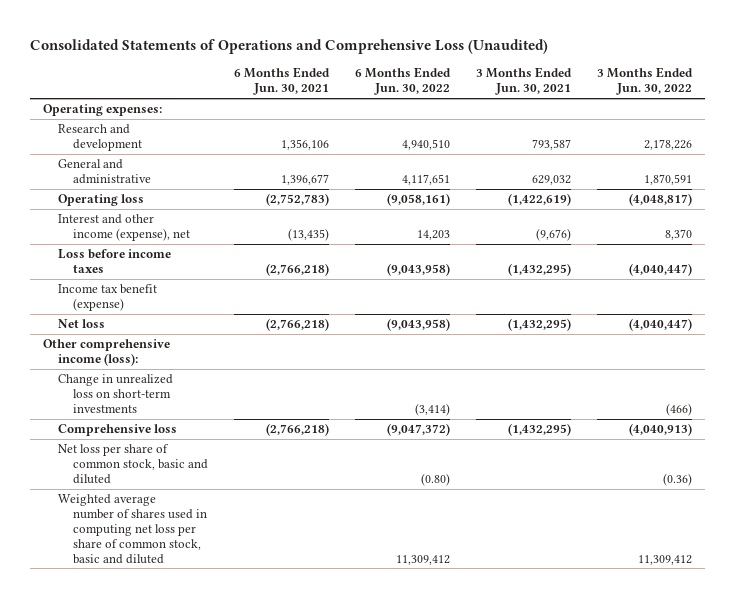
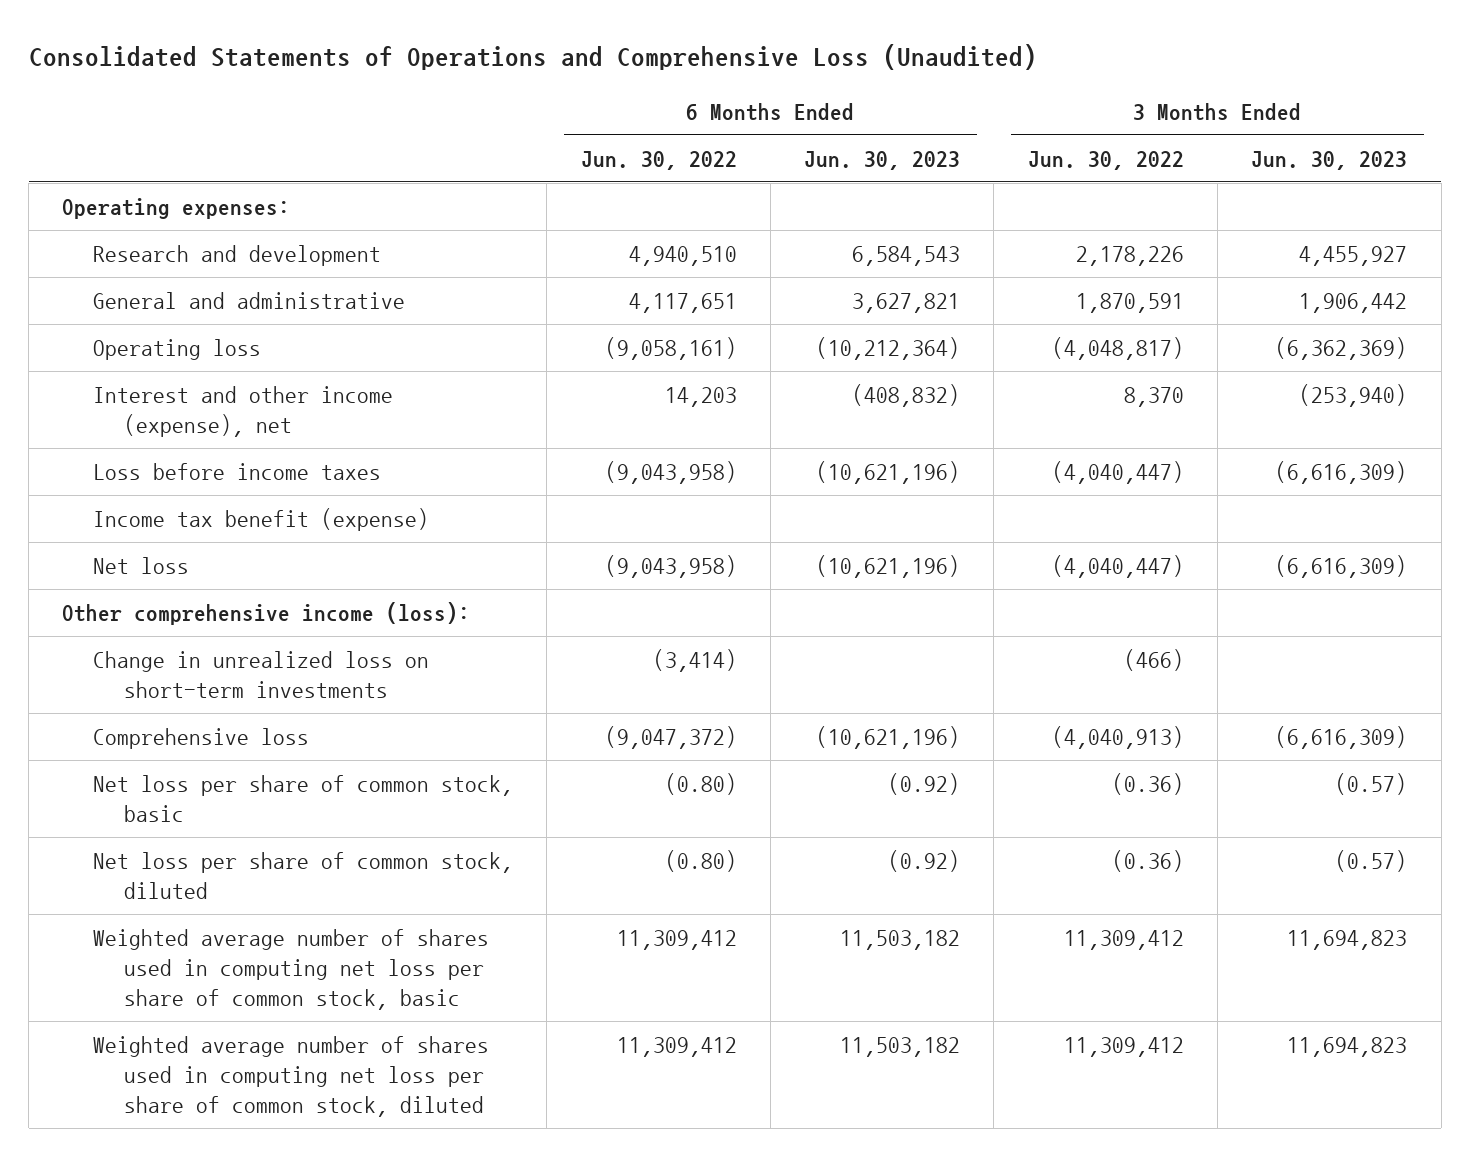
[234,67,331,96] 6 Months Ended Jun. 30, 2021 -> none
[475,67,572,96] 3 Months Ended Jun. 30, 2021 -> none
none -> [804,150,961,170] Jun. 30, 2023
none -> [1251,150,1408,170] Jun. 30, 2023
[58,444,209,484] Net loss per share of common stock, basic and diluted -> [93,774,514,823] Net loss per share of common stock, basic
none -> [93,851,514,900] Net loss per share of common stock, diluted
[58,494,208,564] Weighted average number of shares used in computing net loss per share of common stock, basic and diluted -> [93,928,490,1011] Weighted average number of shares used in computing net loss per share of common stock, basic
none -> [93,1035,490,1118] Weighted average number of shares used in computing net loss per share of common stock, diluted

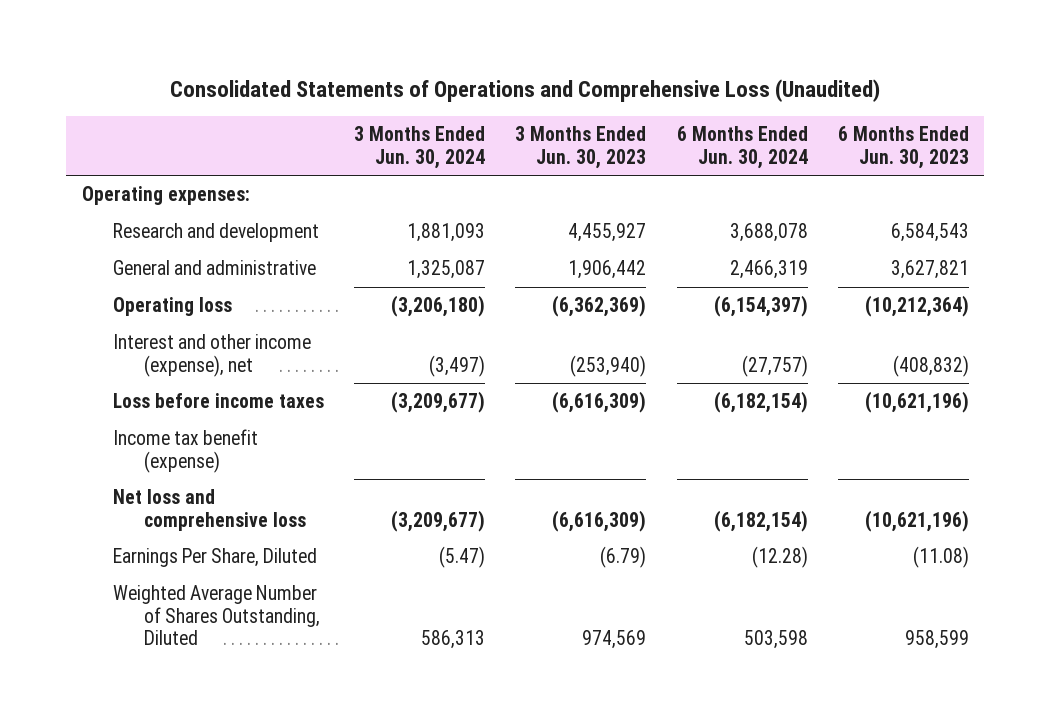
[580,150,737,170] Jun. 30, 2022 -> none
[1027,150,1184,170] Jun. 30, 2022 -> none
none -> [353,126,485,169] 3 Months Ended Jun. 30, 2024
none -> [676,126,808,169] 6 Months Ended Jun. 30, 2024
[62,601,471,625] Other comprehensive income (loss): -> none
[93,650,430,699] Change in unrealized loss on short-term investments -> none
[93,727,310,749] Comprehensive loss -> none
[93,774,514,823] Net loss per share of common stock, basic -> none
[93,928,490,1011] Weighted average number of shares used in computing net loss per share of common stock, basic -> none
[93,556,190,574] Net loss -> [112,489,306,531] Net loss and comprehensive loss
[93,851,514,900] Net loss per share of common stock, diluted -> [112,548,317,568] Earnings Per Share, Diluted
[888,849,961,872] (0.92) -> [913,546,970,569] (11.08)
[1335,849,1408,872] (0.57) -> [600,546,647,569] (6.79)
[93,1035,490,1118] Weighted average number of shares used in computing net loss per share of common stock, diluted -> [112,585,320,646] Weighted Average Number of Shares Outstanding, Diluted
[840,1036,961,1057] 11,503,182 -> [905,630,970,650] 958,599
[1287,1036,1408,1057] 11,694,823 -> [582,630,647,650] 974,569

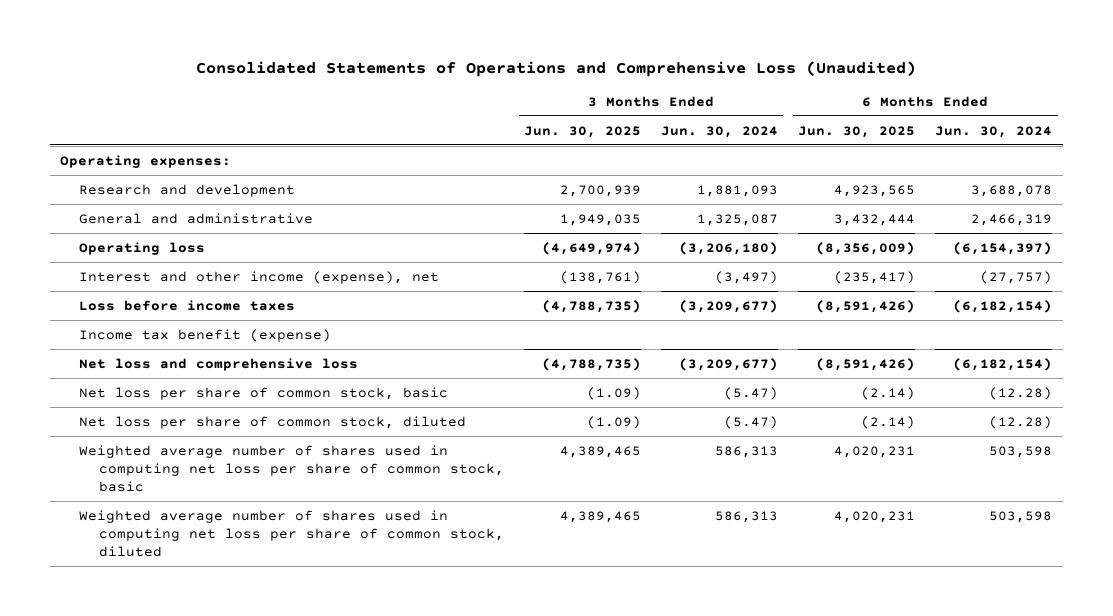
[515,126,647,169] 3 Months Ended Jun. 30, 2023 -> none
[838,126,970,169] 6 Months Ended Jun. 30, 2023 -> none
none -> [523,125,641,138] Jun. 30, 2025
none -> [798,125,916,138] Jun. 30, 2025
none -> [79,386,449,400] Net loss per share of common stock, basic
[112,548,317,568] Earnings Per Share, Diluted -> [79,415,467,429] Net loss per share of common stock, diluted
none -> [79,444,504,492] Weighted average number of shares used in computing net loss per share of common stock, basic
[112,585,320,646] Weighted Average Number of Shares Outstanding, Diluted -> [79,509,504,557] Weighted average number of shares used in computing net loss per share of common stock, diluted

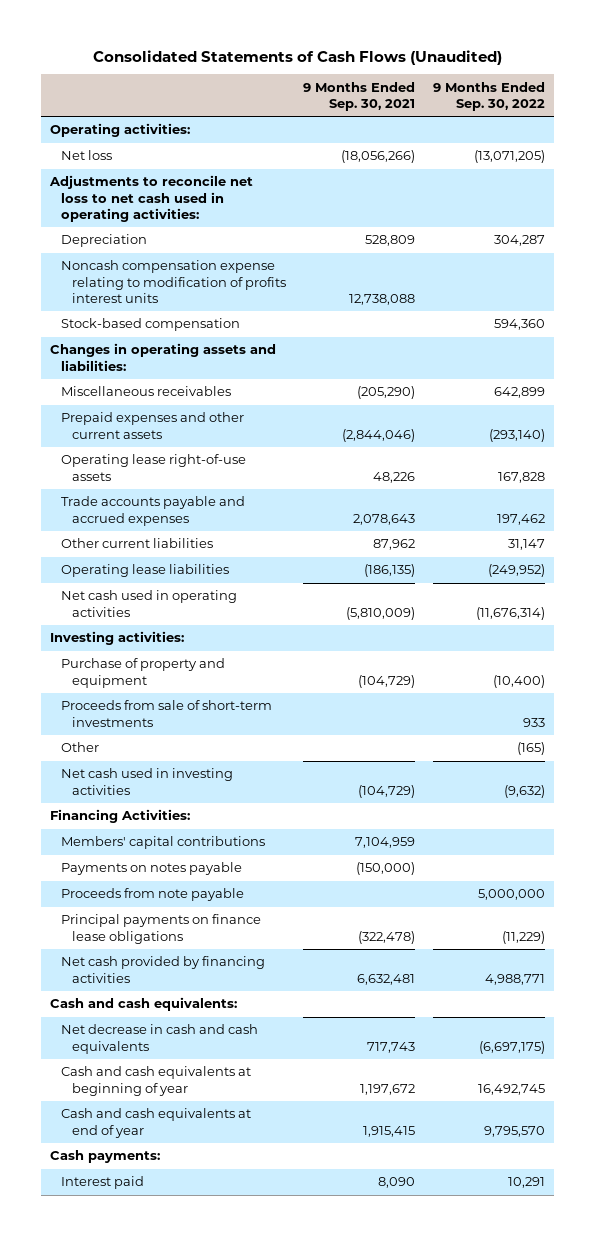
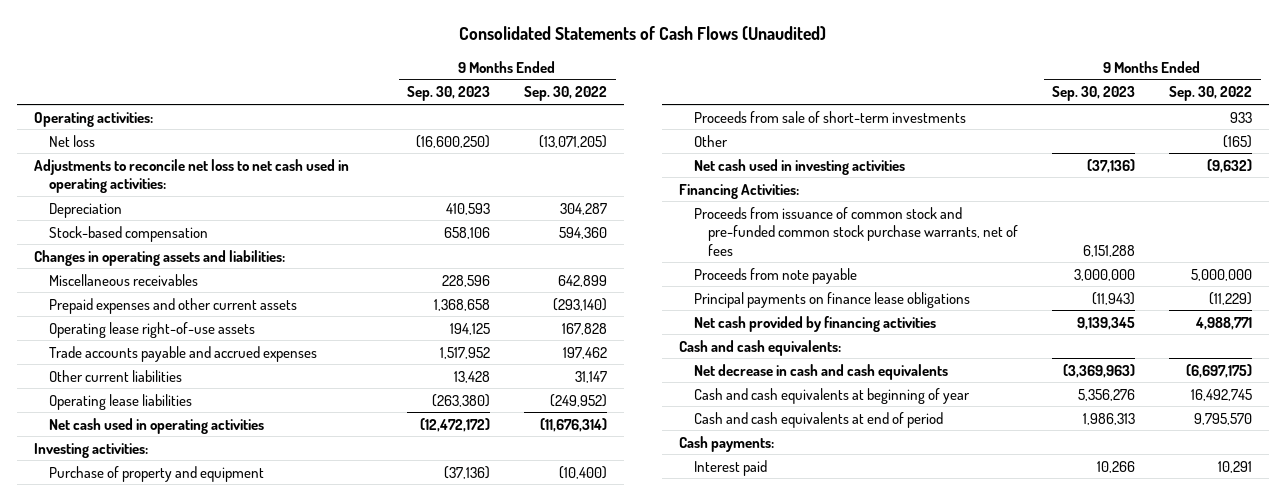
[303,81,416,112] 9 Months Ended Sep. 30, 2021 -> none
none -> [407,86,491,102] Sep. 30, 2023
[61,260,286,303] Noncash compensation expense relating to modification of profits interest units -> none
[61,836,266,850] Members' capital contributions -> none
[61,862,243,876] Payments on notes payable -> none
none -> [693,206,1019,256] Proceeds from issuance of common stock and pre-funded common stock purchase warrants, net of fees
[61,1108,252,1138] Cash and cash equivalents at end of year -> [693,411,943,428] Cash and cash equivalents at end of period

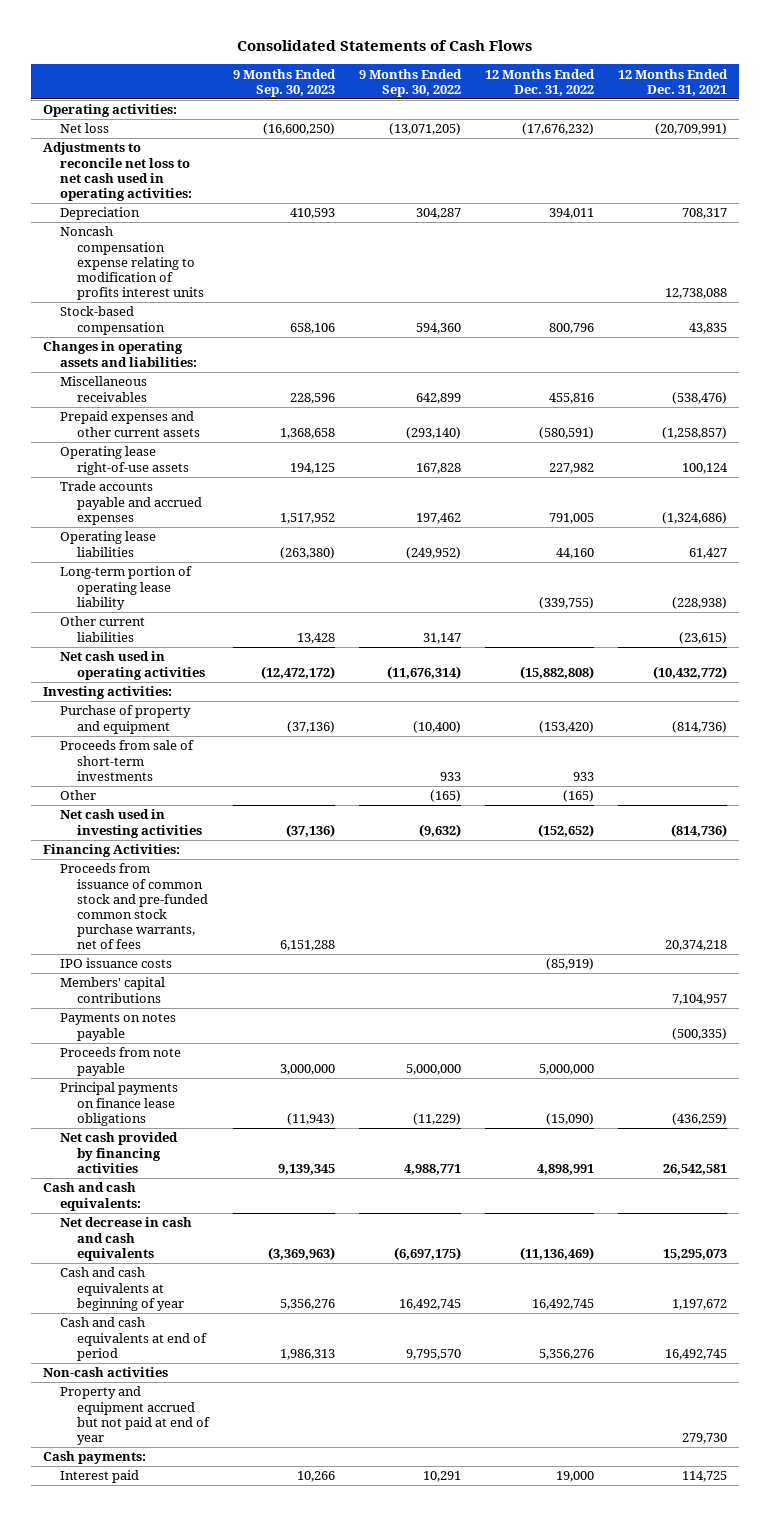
[459,26,827,41] Consolidated Statements of Cash Flows (Unaudited) -> [237,40,533,52] Consolidated Statements of Cash Flows
none -> [485,68,596,96] 12 Months Ended Dec. 31, 2022
none -> [618,68,729,96] 12 Months Ended Dec. 31, 2021
none -> [60,226,205,301] Noncash compensation expense relating to modification of profits interest units
none -> [60,566,193,610] Long-term portion of operating lease liability
[48,369,182,382] Other current liabilities -> [60,616,146,642] Other current liabilities
none -> [60,958,173,969] IPO issuance costs
none -> [60,977,166,1003] Members' capital contributions
none -> [60,1013,177,1041] Payments on notes payable
none -> [43,1367,169,1378] Non-cash activities
none -> [60,1386,211,1445] Property and equipment accrued but not paid at end of year

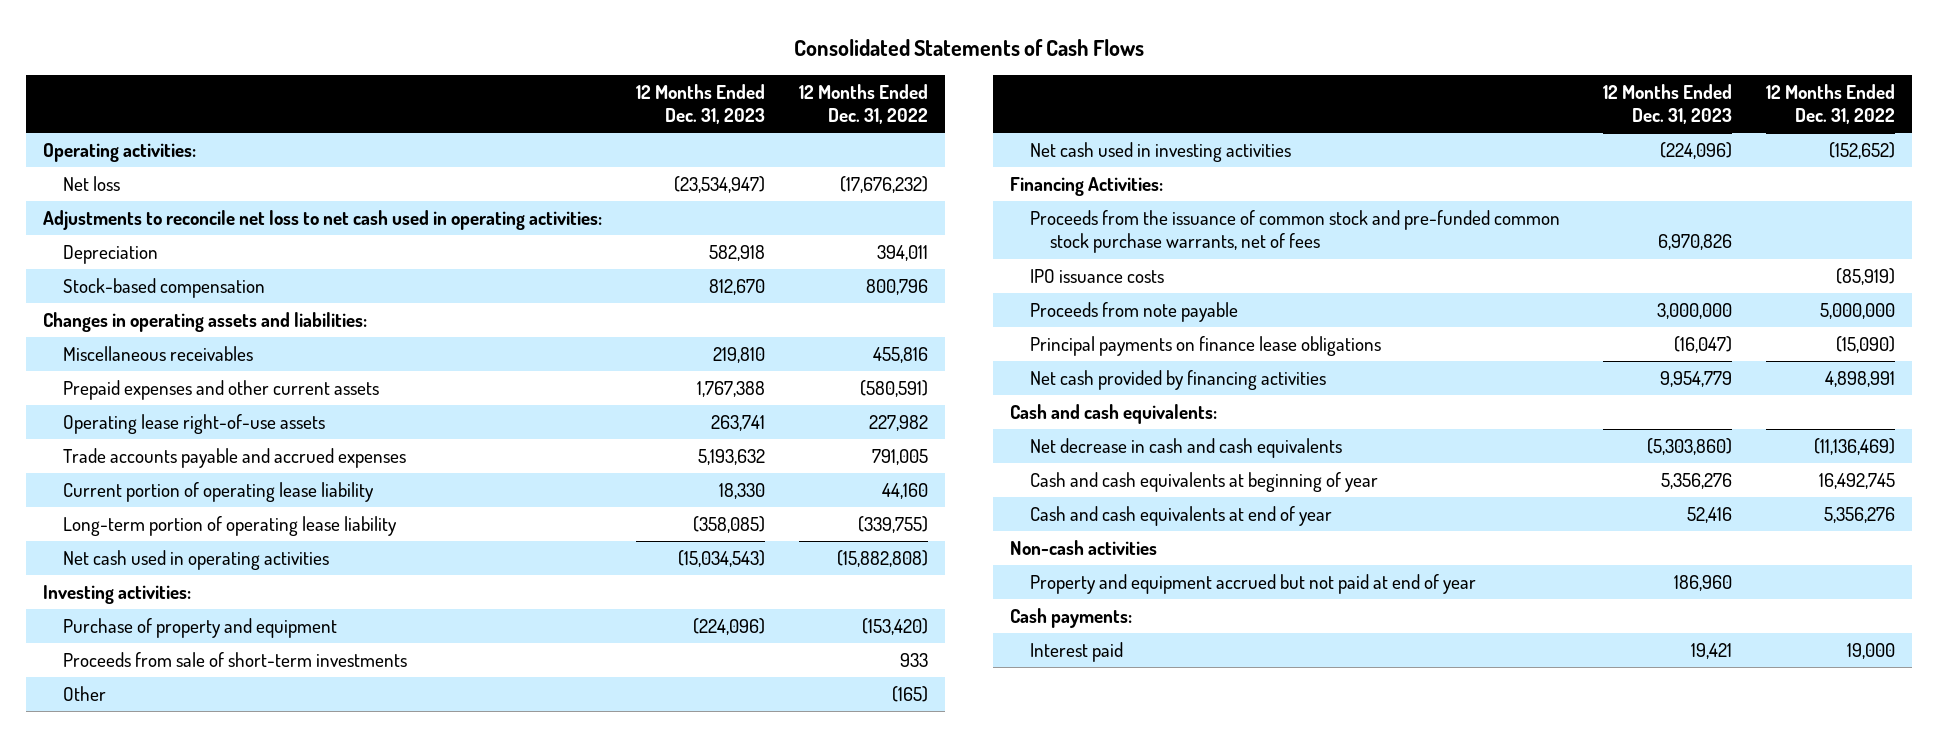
[233,68,337,97] 9 Months Ended Sep. 30, 2023 -> none
[359,68,463,97] 9 Months Ended Sep. 30, 2022 -> none
[618,68,729,96] 12 Months Ended Dec. 31, 2021 -> none
none -> [635,83,765,125] 12 Months Ended Dec. 31, 2023
[60,226,205,301] Noncash compensation expense relating to modification of profits interest units -> none
[60,531,157,557] Operating lease liabilities -> [62,482,374,503] Current portion of operating lease liability
[60,616,146,642] Other current liabilities -> none
[60,863,209,950] Proceeds from issuance of common stock and pre-funded common stock purchase warrants, net of fees -> [1029,210,1560,254] Proceeds from the issuance of common stock and pre-funded common stock purchase warrants, net of fees
[60,977,166,1003] Members' capital contributions -> none
[60,1013,177,1041] Payments on notes payable -> none
[60,1317,208,1361] Cash and cash equivalents at end of period -> [1029,506,1332,527] Cash and cash equivalents at end of year

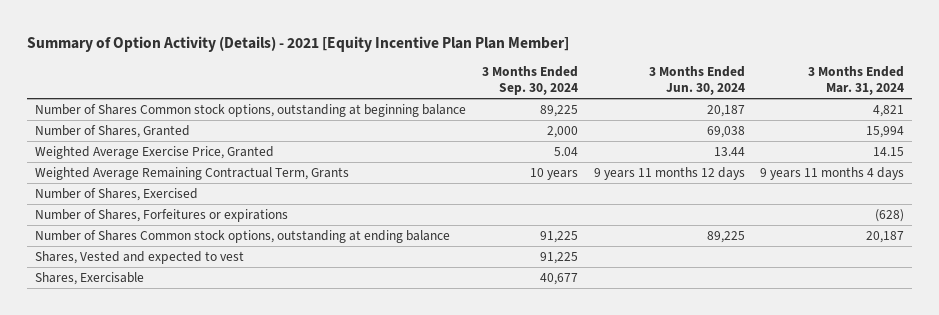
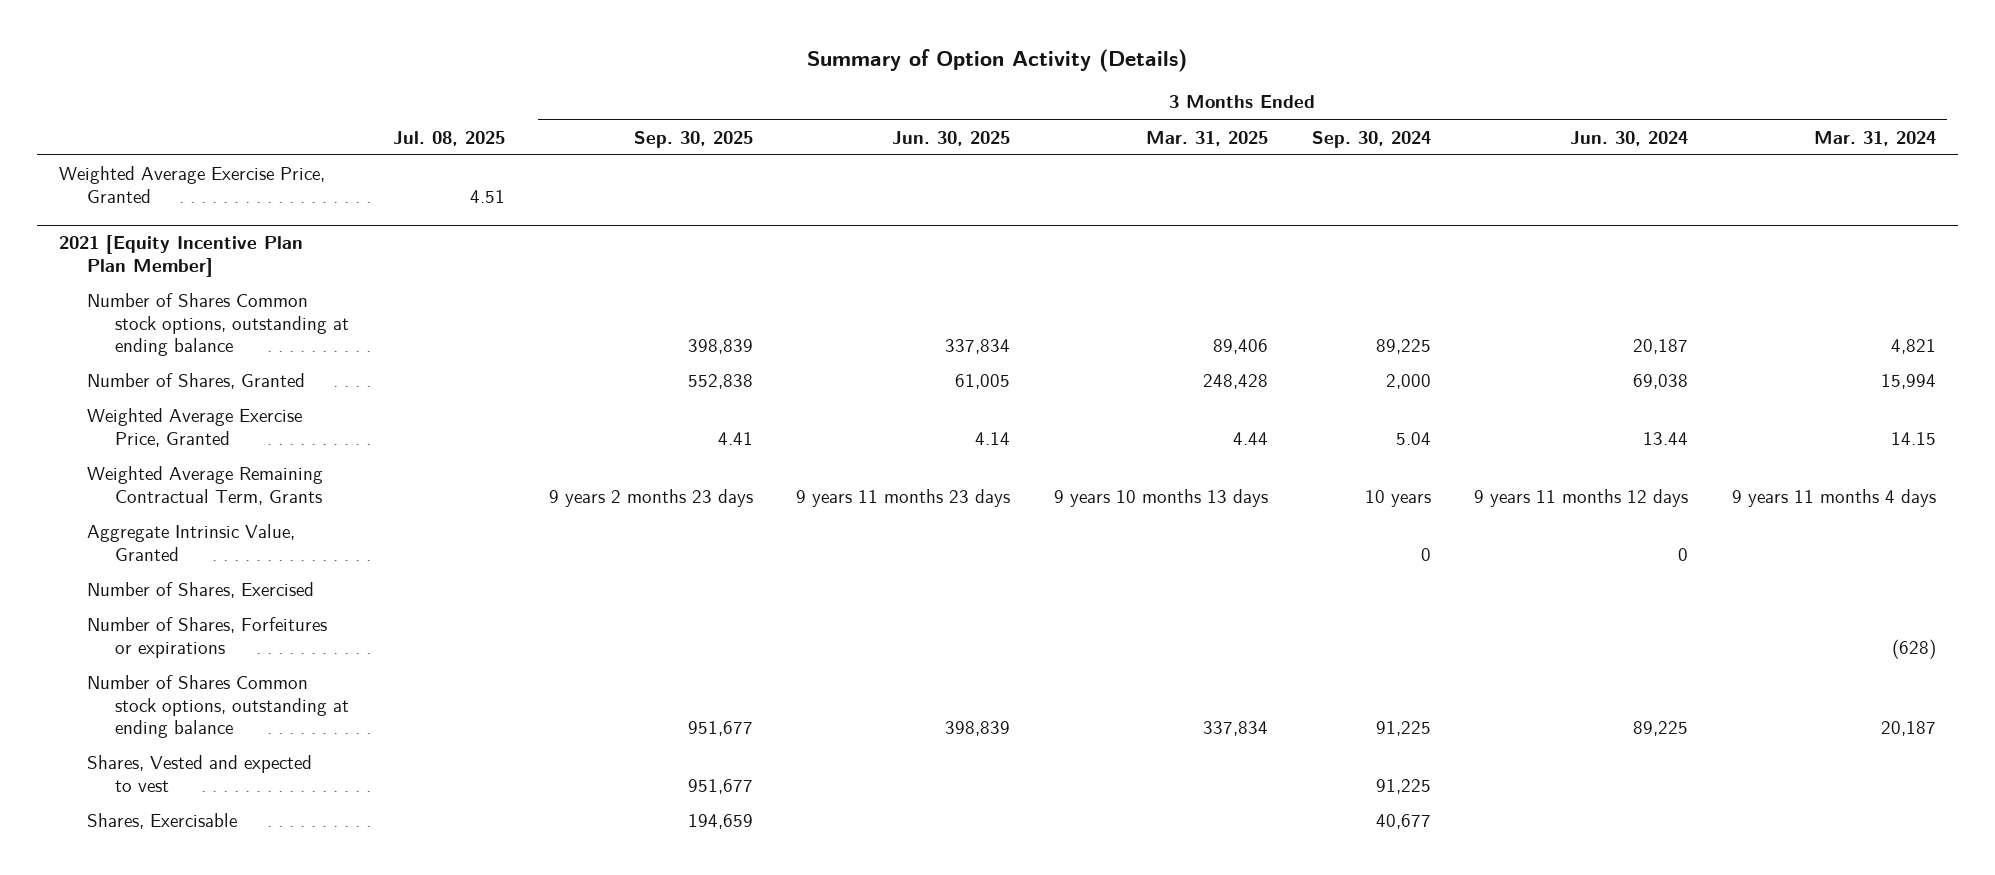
[27,35,570,52] Summary of Option Activity (Details) - 2021 [Equity Incentive Plan Plan Member] -> [807,48,1188,72] Summary of Option Activity (Details)
none -> [392,130,505,146] Jul. 08, 2025
none -> [633,130,753,148] Sep. 30, 2025
none -> [892,130,1011,146] Jun. 30, 2025
none -> [1146,130,1269,146] Mar. 31, 2025
none -> [58,166,325,203] Weighted Average Exercise Price, Granted
none -> [58,235,303,277] 2021 [Equity Incentive Plan Plan Member]
[35,103,467,117] Number of Shares Common stock options, outstanding at beginning balance -> [86,293,350,357] Number of Shares Common stock options, outstanding at ending balance
none -> [86,524,295,561] Aggregate Intrinsic Value, Granted

